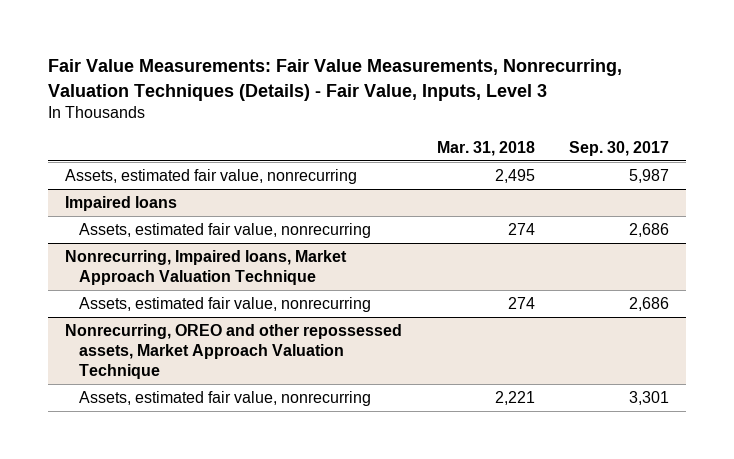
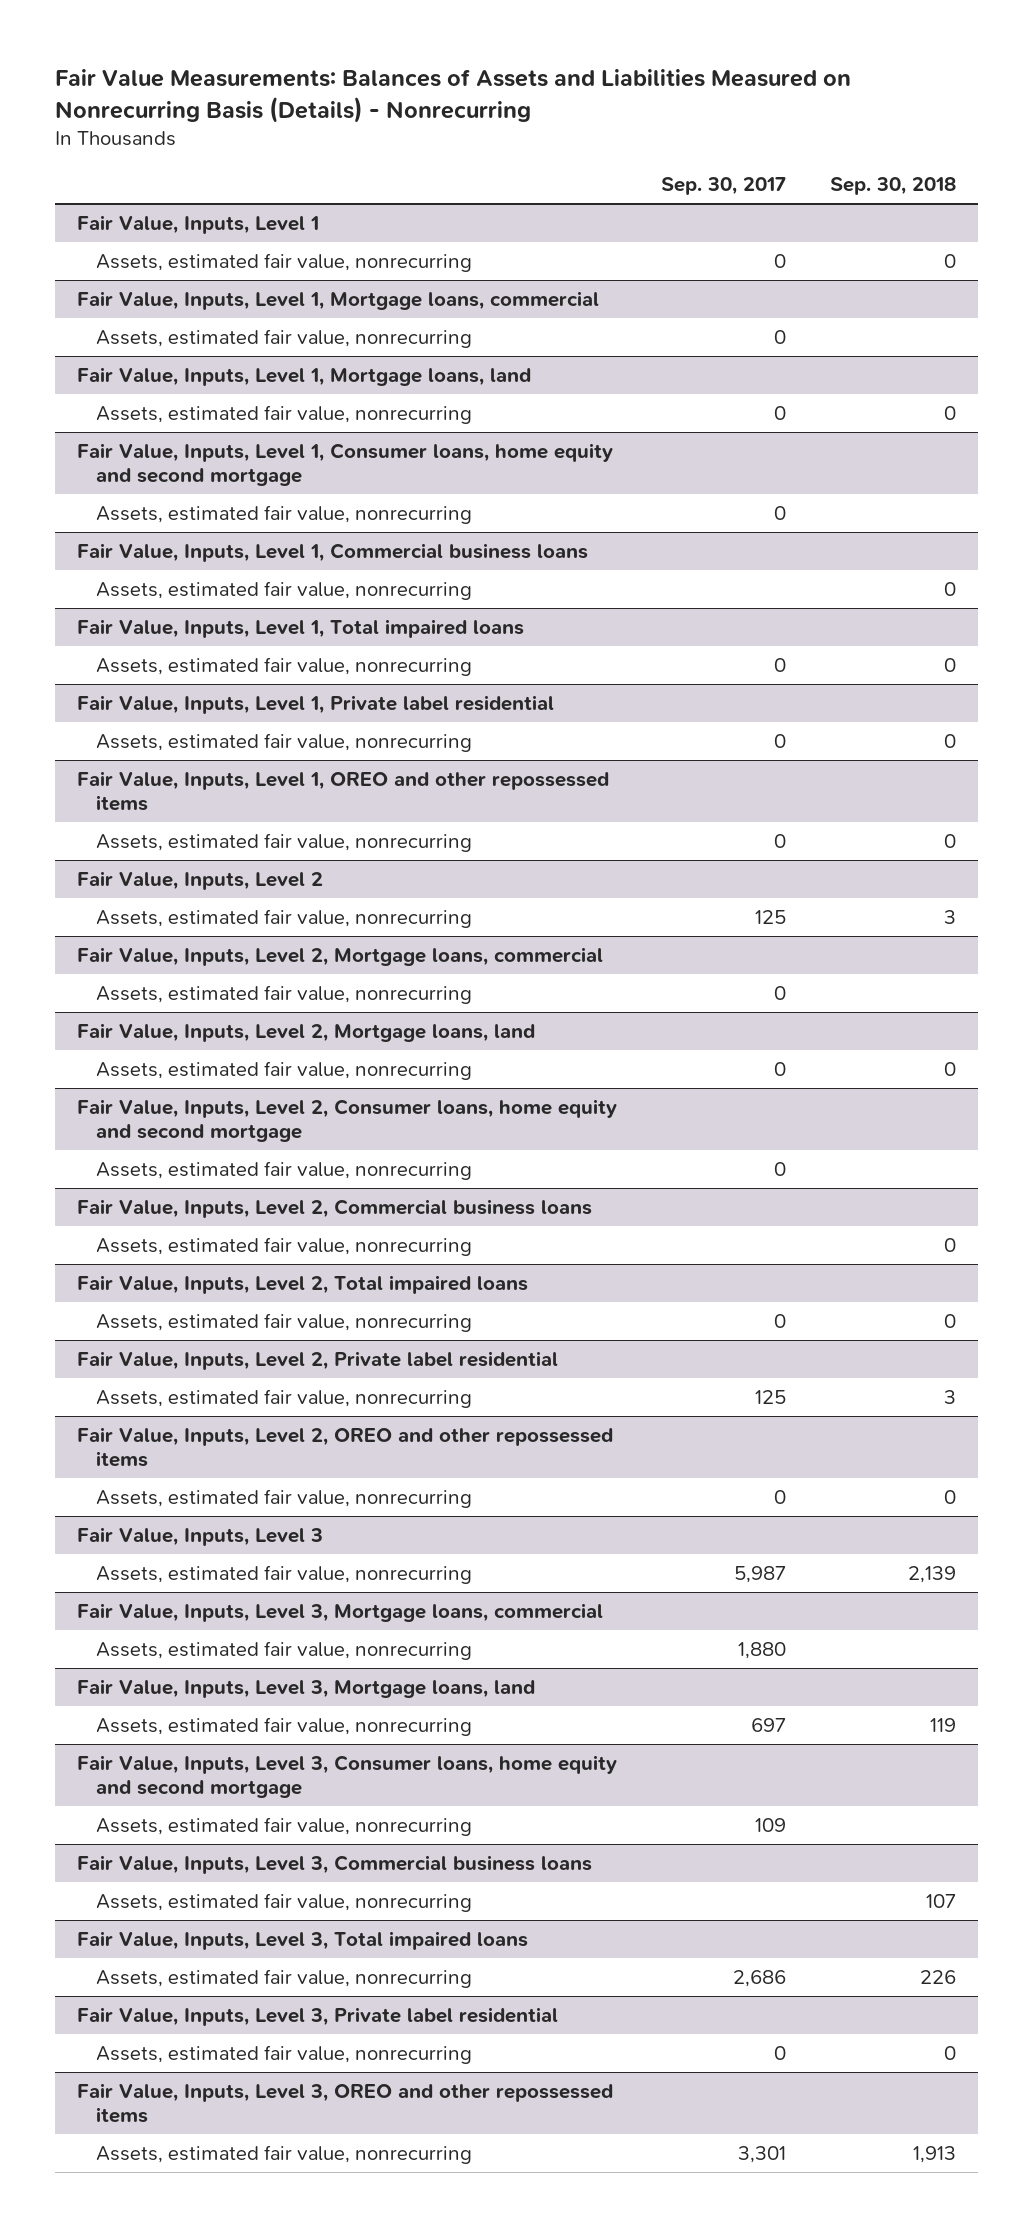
[47,59,622,101] Fair Value Measurements: Fair Value Measurements, Nonrecurring, Valuation Techniques (Details) - Fair Value, Inputs, Level 3 -> [54,69,851,123] Fair Value Measurements: Balances of Assets and Liabilities Measured on Nonrecurring Basis (Details) - Nonrecurring
[436,140,535,156] Mar. 31, 2018 -> none
none -> [829,177,956,196] Sep. 30, 2018
none -> [76,214,319,234] Fair Value, Inputs, Level 1
none -> [96,252,473,272] Assets, estimated fair value, nonrecurring
none -> [76,290,599,310] Fair Value, Inputs, Level 1, Mortgage loans, commercial
none -> [96,328,473,348] Assets, estimated fair value, nonrecurring
none -> [76,366,531,386] Fair Value, Inputs, Level 1, Mortgage loans, land
none -> [96,404,473,424] Assets, estimated fair value, nonrecurring
none -> [76,442,613,487] Fair Value, Inputs, Level 1, Consumer loans, home equity and second mortgage
none -> [96,504,473,524] Assets, estimated fair value, nonrecurring
none -> [76,542,588,562] Fair Value, Inputs, Level 1, Commercial business loans
none -> [96,580,473,600] Assets, estimated fair value, nonrecurring
none -> [76,618,524,638] Fair Value, Inputs, Level 1, Total impaired loans
none -> [96,656,473,676] Assets, estimated fair value, nonrecurring
none -> [76,694,554,714] Fair Value, Inputs, Level 1, Private label residential
none -> [96,732,473,752] Assets, estimated fair value, nonrecurring
none -> [76,770,609,812] Fair Value, Inputs, Level 1, OREO and other repossessed items
none -> [96,832,473,852] Assets, estimated fair value, nonrecurring
none -> [76,870,323,890] Fair Value, Inputs, Level 2
none -> [96,908,473,928] Assets, estimated fair value, nonrecurring
none -> [76,946,603,966] Fair Value, Inputs, Level 2, Mortgage loans, commercial
none -> [96,984,473,1004] Assets, estimated fair value, nonrecurring
none -> [76,1022,535,1042] Fair Value, Inputs, Level 2, Mortgage loans, land
none -> [96,1060,473,1080] Assets, estimated fair value, nonrecurring
none -> [76,1098,617,1143] Fair Value, Inputs, Level 2, Consumer loans, home equity and second mortgage
none -> [96,1160,473,1180] Assets, estimated fair value, nonrecurring
none -> [76,1198,592,1218] Fair Value, Inputs, Level 2, Commercial business loans
none -> [96,1236,473,1256] Assets, estimated fair value, nonrecurring
none -> [76,1274,528,1294] Fair Value, Inputs, Level 2, Total impaired loans
none -> [96,1312,473,1332] Assets, estimated fair value, nonrecurring
none -> [76,1350,558,1370] Fair Value, Inputs, Level 2, Private label residential
none -> [96,1388,473,1408] Assets, estimated fair value, nonrecurring
none -> [76,1426,613,1468] Fair Value, Inputs, Level 2, OREO and other repossessed items
none -> [96,1488,473,1508] Assets, estimated fair value, nonrecurring
none -> [76,1526,323,1546] Fair Value, Inputs, Level 3
[65,195,178,211] Impaired loans -> none
[65,249,348,285] Nonrecurring, Impaired loans, Market Approach Valuation Technique -> none
none -> [76,1602,603,1622] Fair Value, Inputs, Level 3, Mortgage loans, commercial
[629,222,670,237] 2,686 -> [737,1641,786,1659] 1,880
none -> [76,1678,535,1698] Fair Value, Inputs, Level 3, Mortgage loans, land
none -> [96,1716,473,1736] Assets, estimated fair value, nonrecurring
none -> [76,1754,617,1799] Fair Value, Inputs, Level 3, Consumer loans, home equity and second mortgage
none -> [96,1816,473,1836] Assets, estimated fair value, nonrecurring
none -> [76,1854,592,1874] Fair Value, Inputs, Level 3, Commercial business loans
none -> [96,1892,473,1912] Assets, estimated fair value, nonrecurring
none -> [76,1930,528,1950] Fair Value, Inputs, Level 3, Total impaired loans
[65,323,403,379] Nonrecurring, OREO and other repossessed assets, Market Approach Valuation Technique -> none
none -> [76,2006,558,2026] Fair Value, Inputs, Level 3, Private label residential
none -> [96,2044,473,2064] Assets, estimated fair value, nonrecurring
none -> [76,2082,613,2124] Fair Value, Inputs, Level 3, OREO and other repossessed items

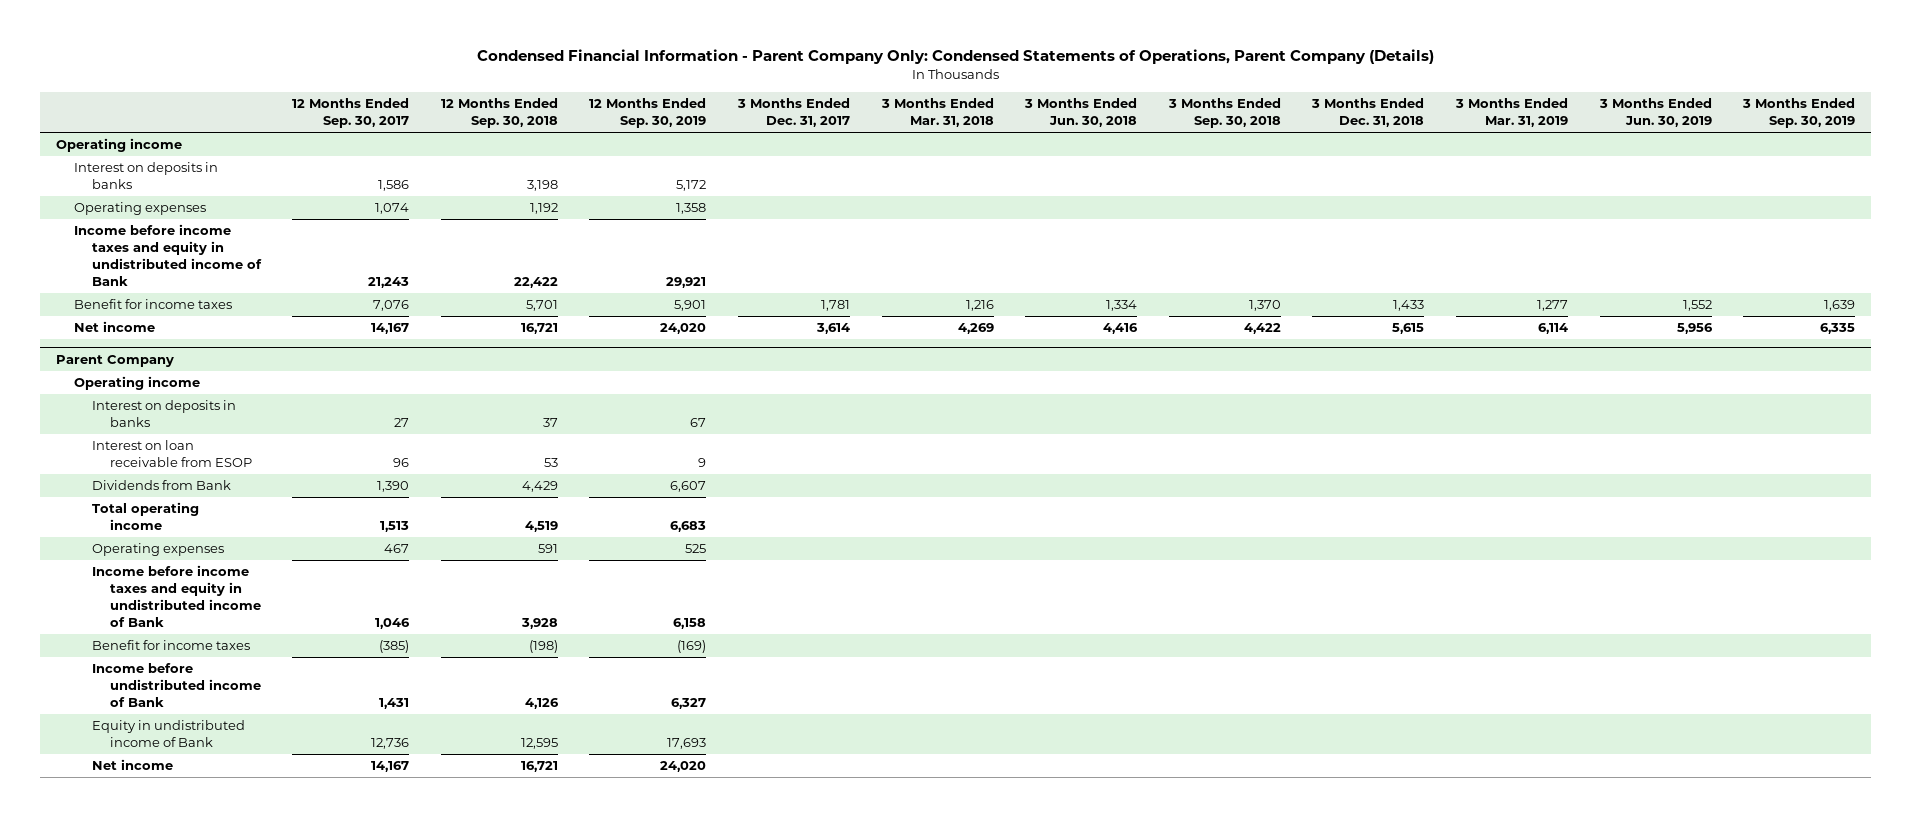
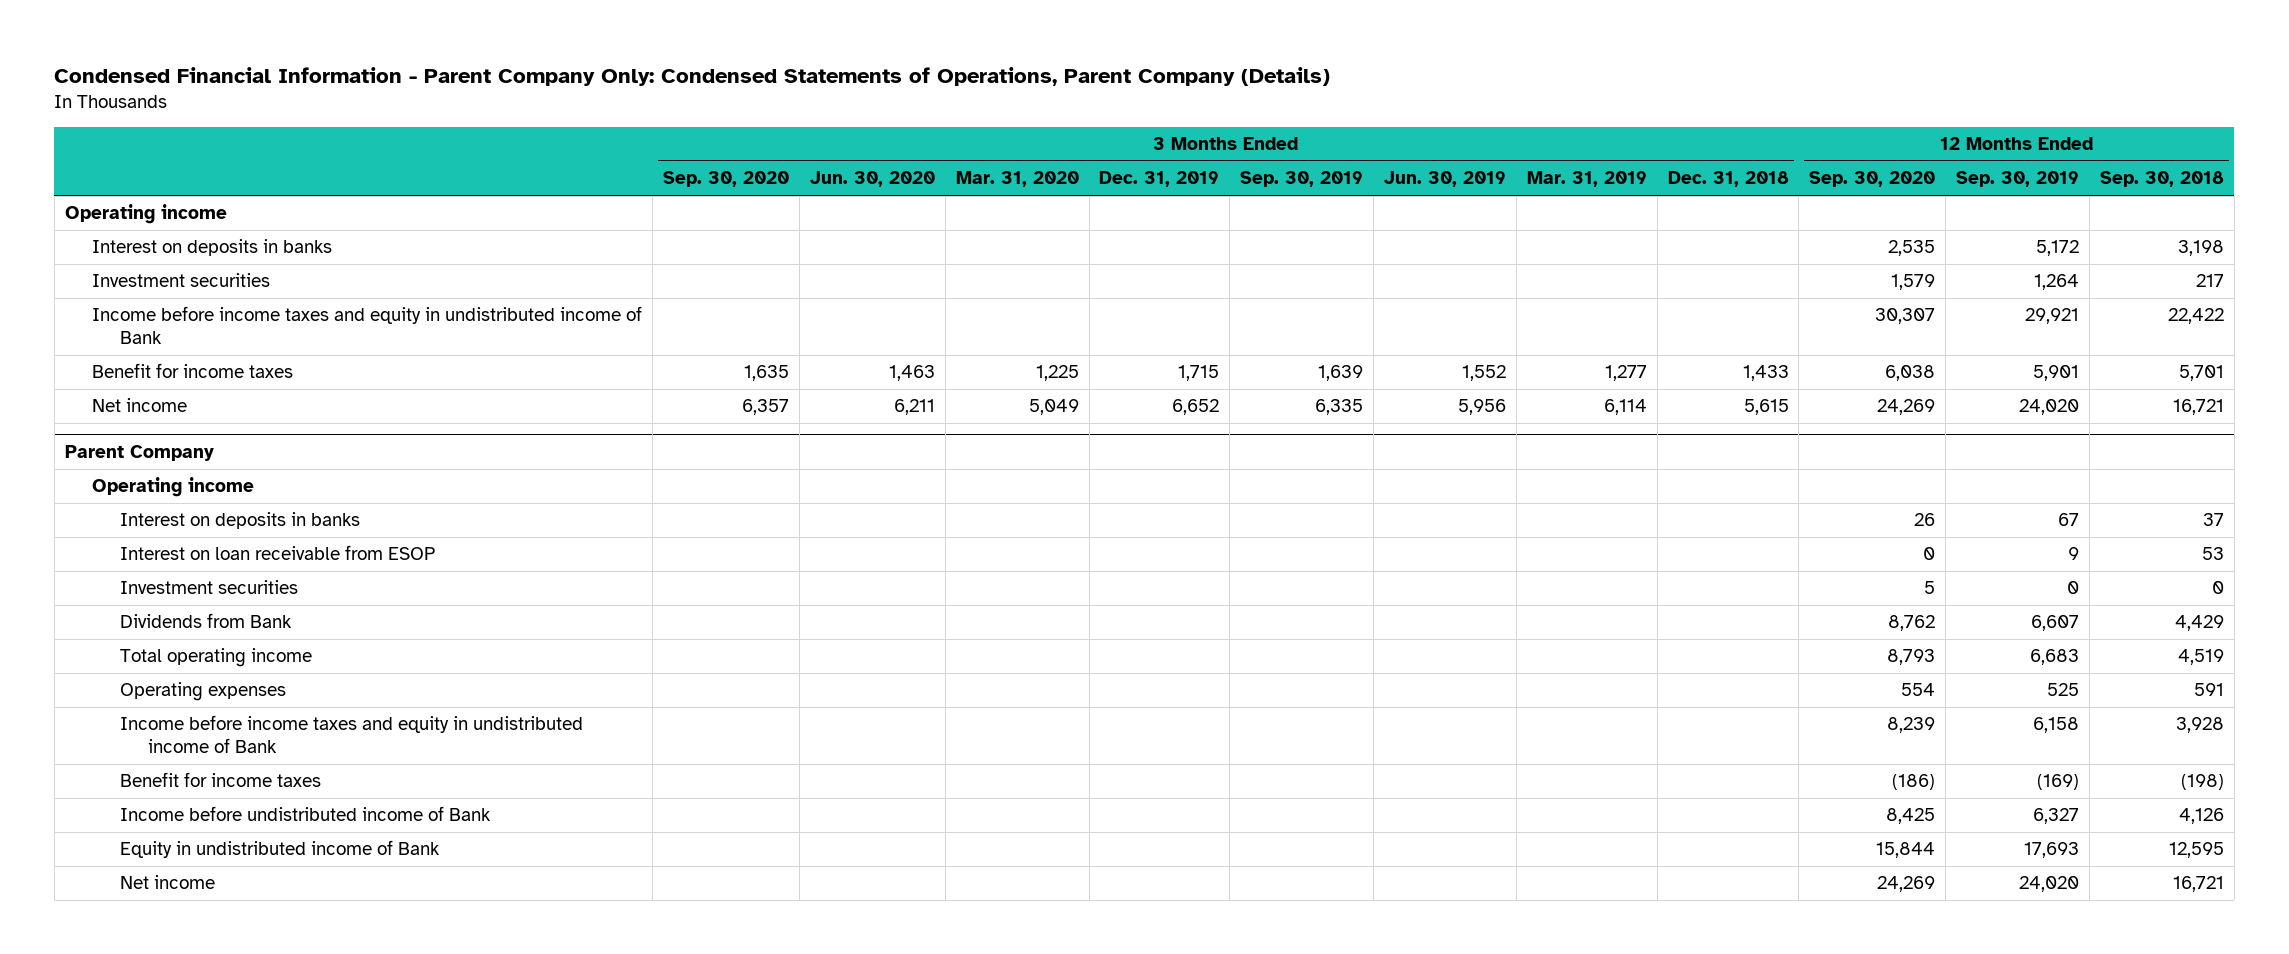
[292,98,410,129] 12 Months Ended Sep. 30, 2017 -> none
[737,98,851,128] 3 Months Ended Dec. 31, 2017 -> none
[880,98,994,128] 3 Months Ended Mar. 31, 2018 -> none
[1024,98,1138,128] 3 Months Ended Jun. 30, 2018 -> none
[1167,98,1281,129] 3 Months Ended Sep. 30, 2018 -> none
none -> [663,171,790,188] Sep. 30, 2020
none -> [809,171,935,188] Jun. 30, 2020
none -> [955,171,1079,188] Mar. 31, 2020
none -> [1099,171,1220,188] Dec. 31, 2019
none -> [1809,171,1936,188] Sep. 30, 2020
[73,202,206,216] Operating expenses -> none
none -> [92,273,271,288] Investment securities
none -> [119,580,298,595] Investment securities

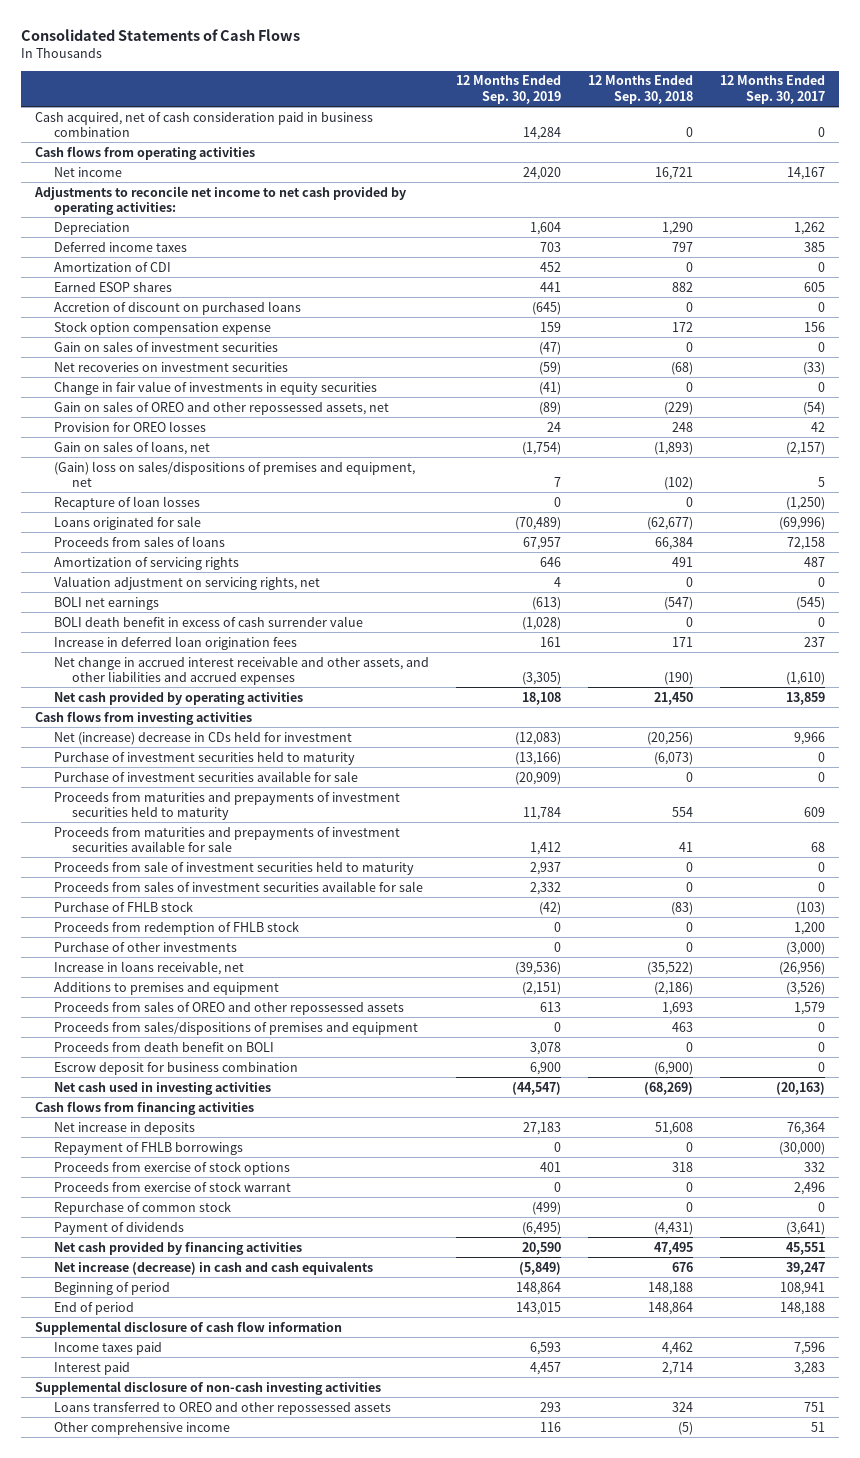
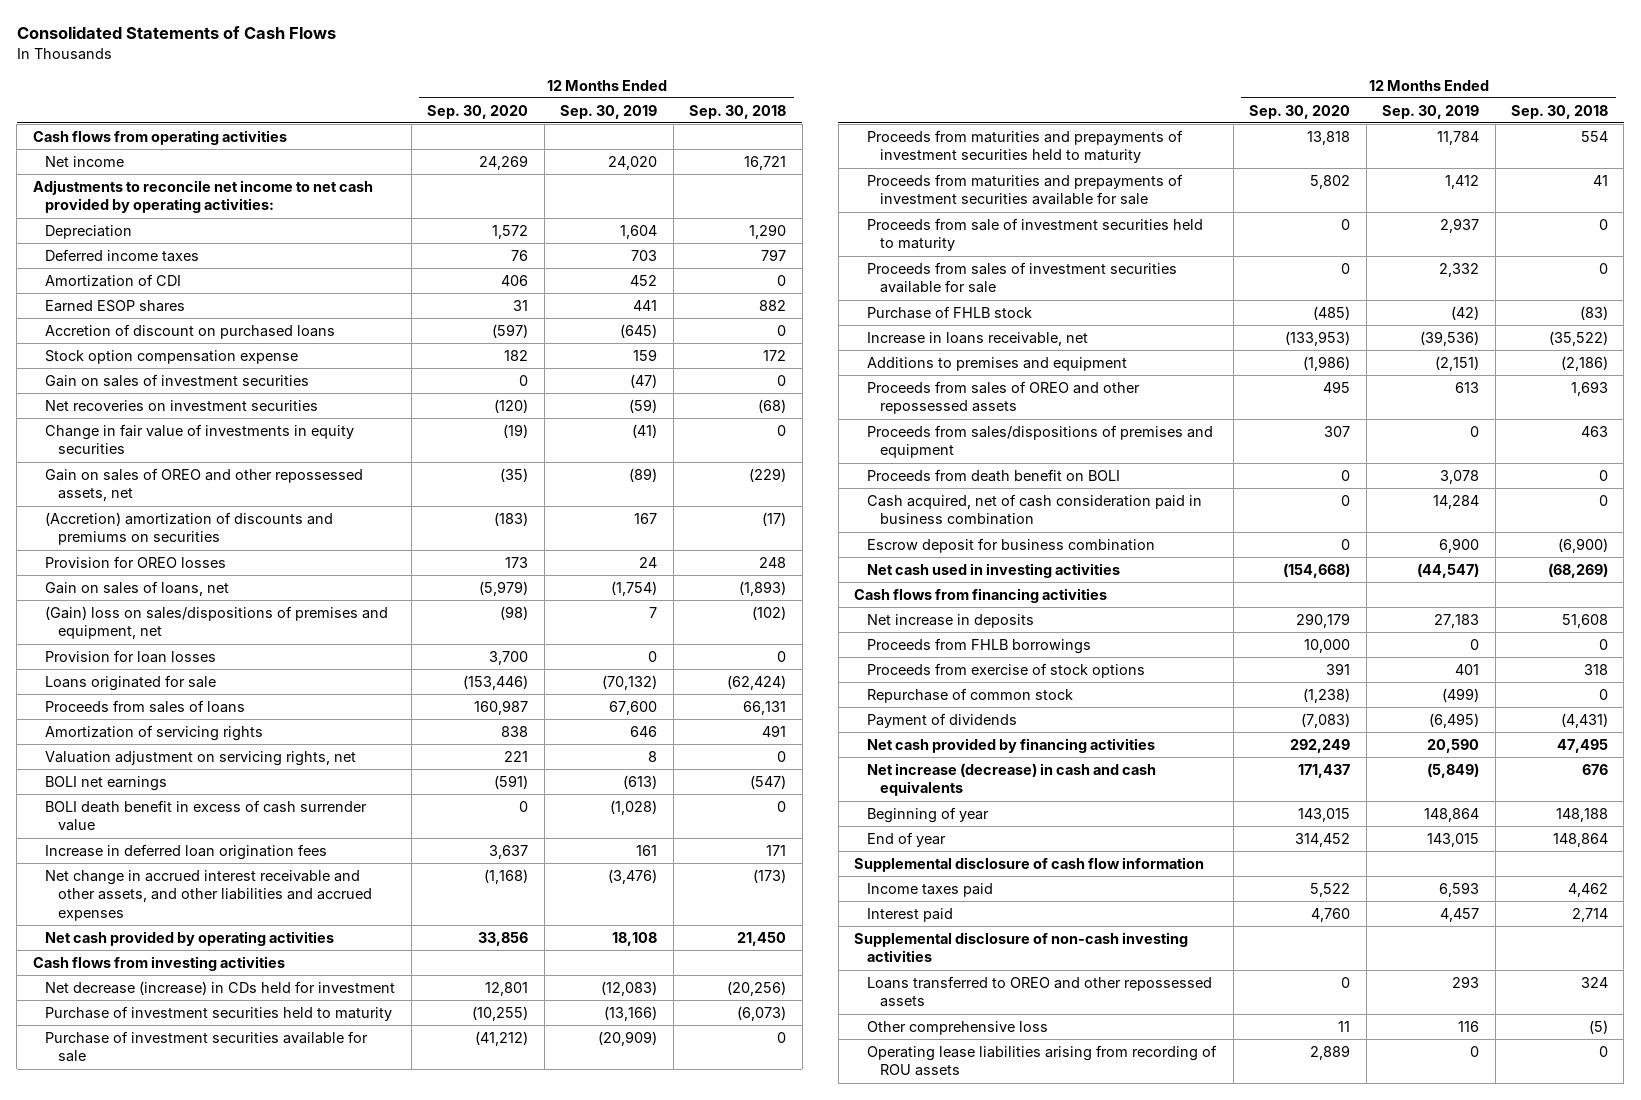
[720,75,826,104] 12 Months Ended Sep. 30, 2017 -> none
none -> [427,104,529,119] Sep. 30, 2020
none -> [45,511,334,546] (Accretion) amortization of discounts and premiums on securities
[53,495,200,510] Recapture of loan losses -> [45,649,217,663] Provision for loan losses
[514,516,561,530] (70,489) -> [602,674,658,690] (70,132)
[646,516,693,530] (62,677) -> [727,674,787,690] (62,424)
[522,536,561,550] 67,957 -> [609,700,658,715] 67,600
[654,536,693,550] 66,384 -> [743,700,787,715] 66,131
[553,576,561,587] 4 -> [648,750,658,762] 8
[521,671,561,685] (3,305) -> [608,868,658,884] (3,476)
[663,671,693,685] (190) -> [753,868,787,883] (173)
[53,730,352,745] Net (increase) decrease in CDs held for investment -> [45,980,396,995] Net decrease (increase) in CDs held for investment
[53,920,299,935] Proceeds from redemption of FHLB stock -> none
[53,941,237,952] Purchase of other investments -> none
[34,111,373,137] Cash acquired, net of cash consideration paid in business combination -> [867,493,1203,526] Cash acquired, net of cash consideration paid in business combination
[53,1141,243,1155] Repayment of FHLB borrowings -> none
none -> [867,637,1092,654] Proceeds from FHLB borrowings
[53,1180,291,1192] Proceeds from exercise of stock warrant -> none
[53,1281,170,1295] Beginning of period -> [867,806,990,823] Beginning of year
[53,1301,134,1315] End of period -> [867,831,947,847] End of year
[53,1421,230,1435] Other comprehensive income -> [867,1020,1049,1035] Other comprehensive loss
none -> [867,1044,1218,1077] Operating lease liabilities arising from recording of ROU assets

